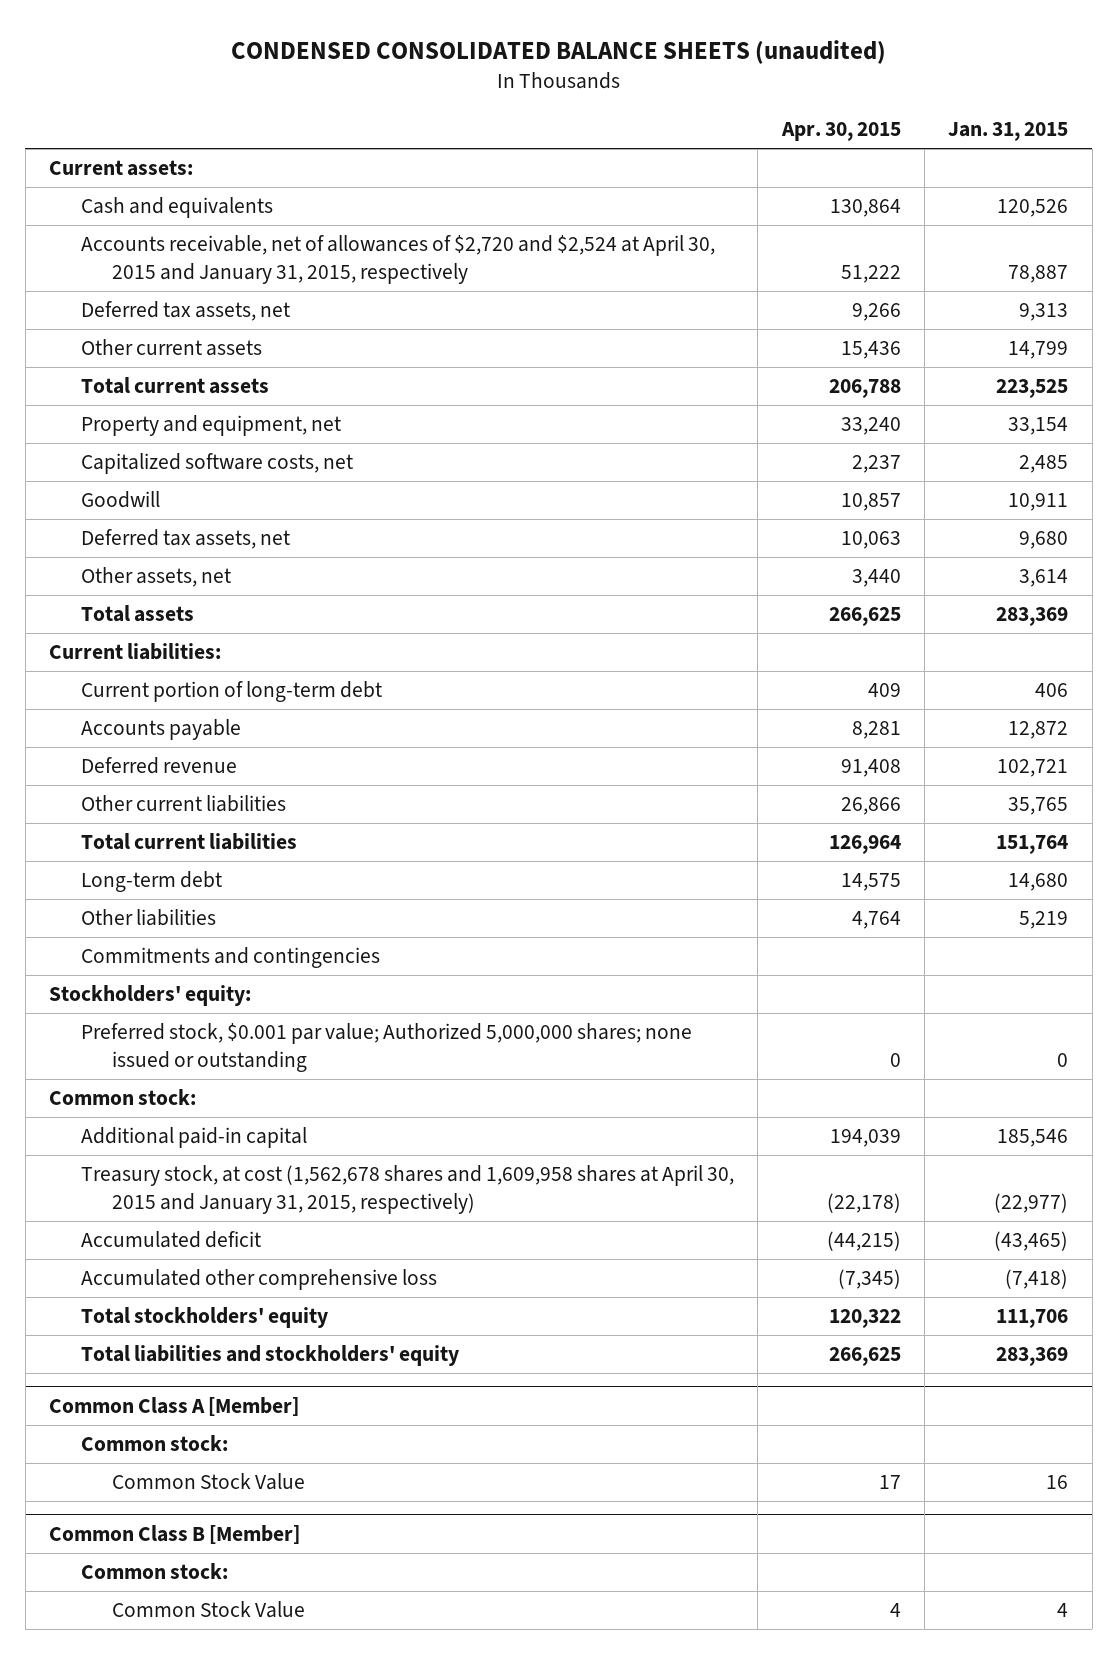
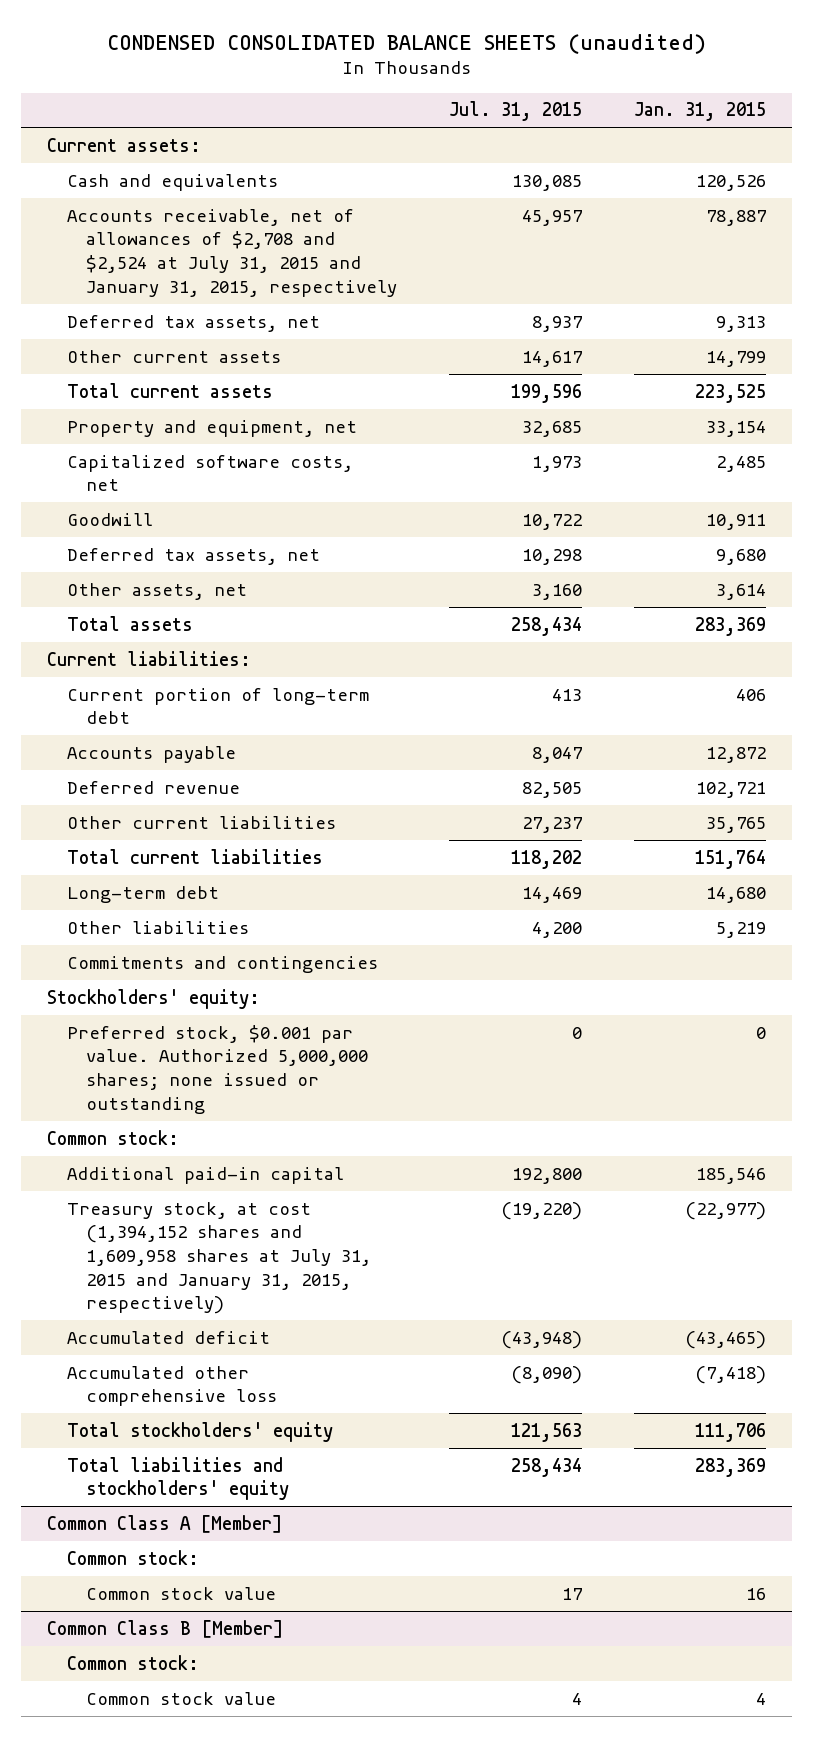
[780,121,901,141] Apr. 30, 2015 -> none
none -> [449,101,583,122] Jul. 31, 2015
[80,235,715,284] Accounts receivable, net of allowances of $2,720 and $2,524 at April 30, 2015 and January 31, 2015, respectively -> [66,208,398,297] Accounts receivable, net of allowances of $2,708 and $2,524 at July 31, 2015 and January 31, 2015, respectively
[80,1023,692,1072] Preferred stock, $0.001 par value; Authorized 5,000,000 shares; none issued or outstanding -> [66,1024,369,1114] Preferred stock, $0.001 par value. Authorized 5,000,000 shares; none issued or outstanding
[80,1165,734,1214] Treasury stock, at cost (1,562,678 shares and 1,609,958 shares at April 30, 2015 and January 31, 2015, respectively) -> [66,1201,372,1315] Treasury stock, at cost (1,394,152 shares and 1,609,958 shares at July 31, 2015 and January 31, 2015, respectively)
[112,1473,306,1491] Common Stock Value -> [86,1586,277,1600] Common stock value
[112,1601,306,1619] Common Stock Value -> [86,1691,277,1705] Common stock value

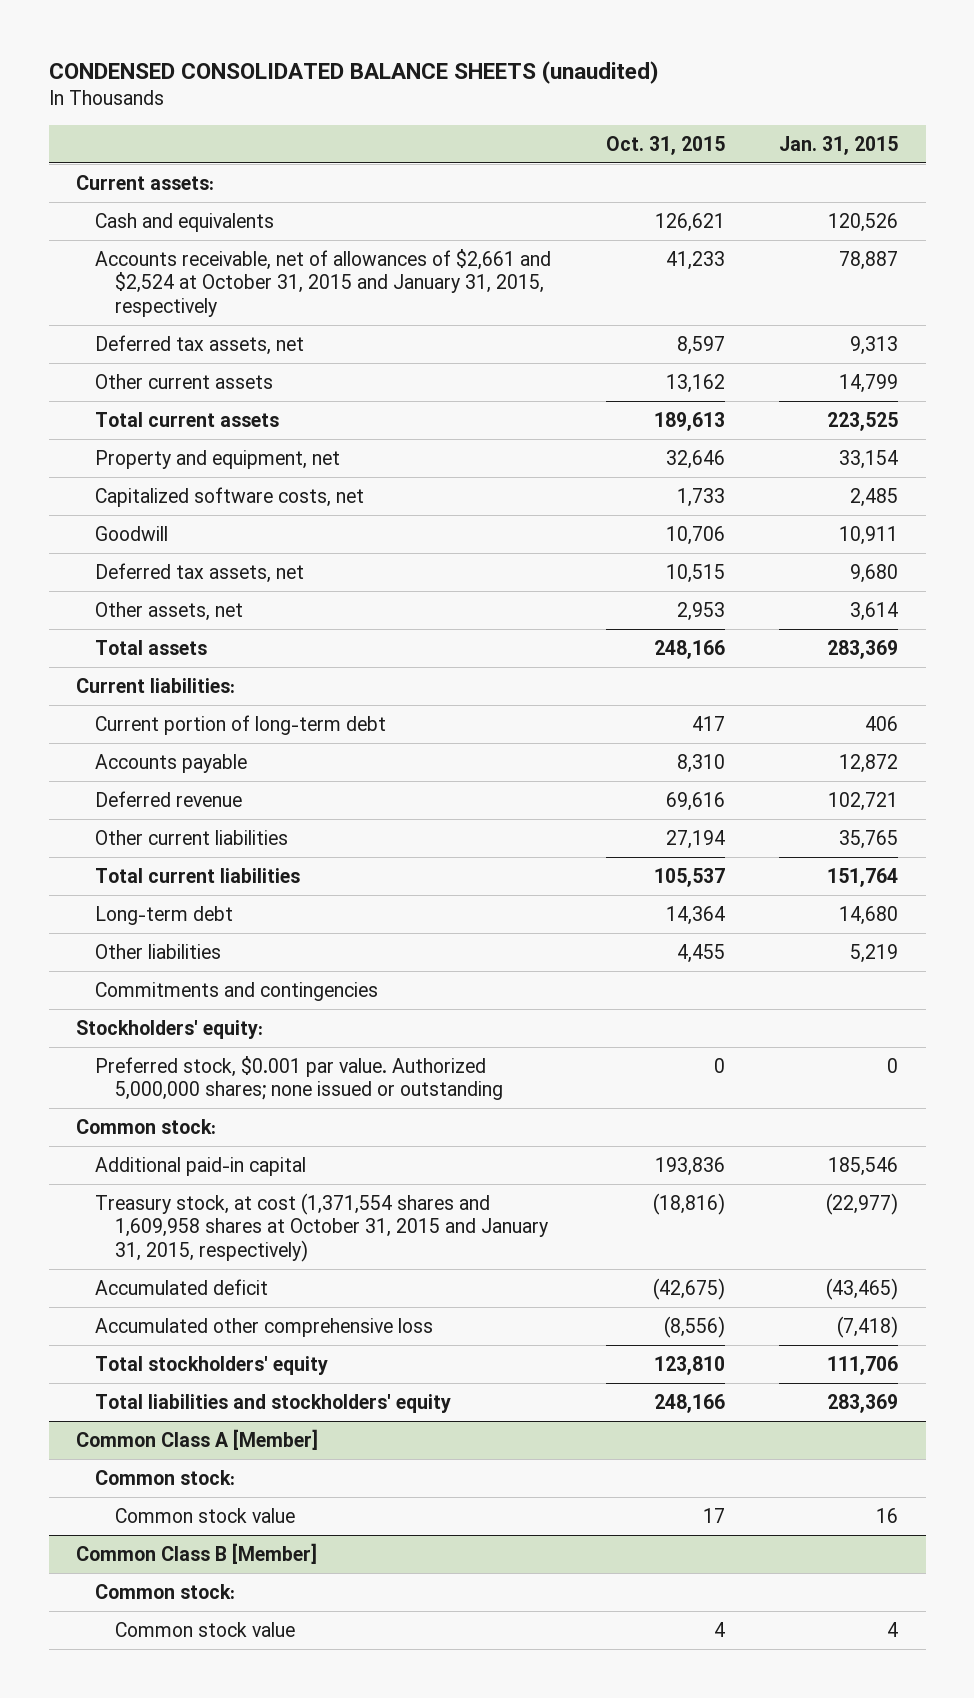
[449,101,583,122] Jul. 31, 2015 -> none
none -> [605,135,725,155] Oct. 31, 2015
[66,208,398,297] Accounts receivable, net of allowances of $2,708 and $2,524 at July 31, 2015 and January 31, 2015, respectively -> [95,248,552,318] Accounts receivable, net of allowances of $2,661 and $2,524 at October 31, 2015 and January 31, 2015, respectively
[66,1201,372,1315] Treasury stock, at cost (1,394,152 shares and 1,609,958 shares at July 31, 2015 and January 31, 2015, respectively) -> [95,1192,548,1263] Treasury stock, at cost (1,371,554 shares and 1,609,958 shares at October 31, 2015 and January 31, 2015, respectively)

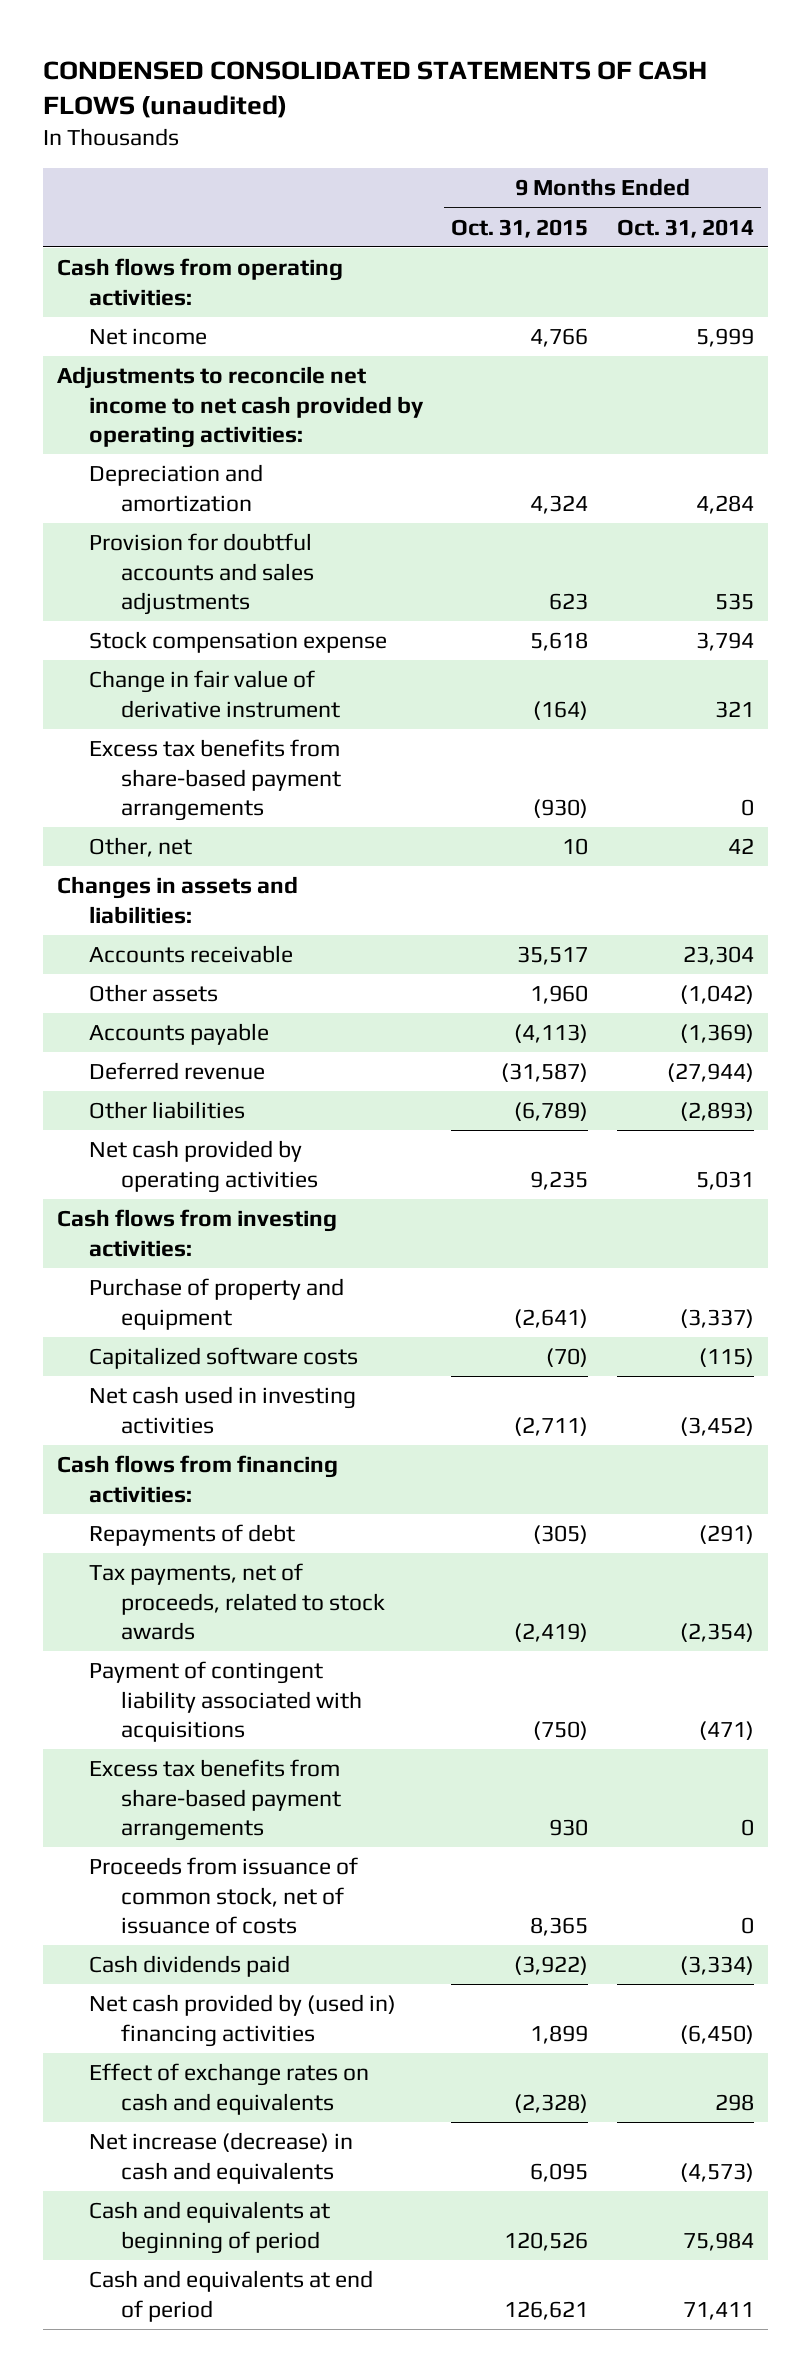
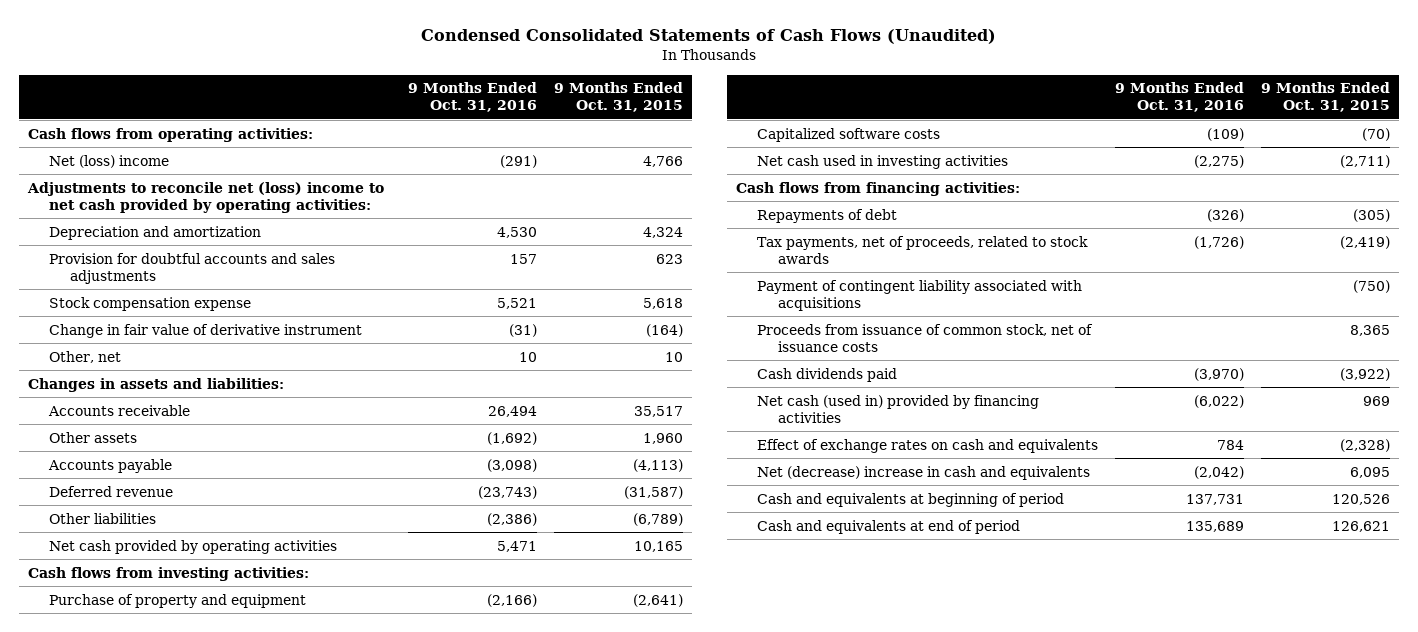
[43,60,708,119] CONDENSED CONSOLIDATED STATEMENTS OF CASH FLOWS (unaudited) -> [421,29,997,45] Condensed Consolidated Statements of Cash Flows (Unaudited)
[616,218,754,238] Oct. 31, 2014 -> none
none -> [407,82,537,113] 9 Months Ended Oct. 31, 2016
[89,328,208,346] Net income -> [49,154,170,168] Net (loss) income
[57,366,425,448] Adjustments to reconcile net income to net cash provided by operating activities: -> [27,181,385,213] Adjustments to reconcile net (loss) income to net cash provided by operating activities:
[89,739,341,821] Excess tax benefits from share-based payment arrangements -> none
[530,1170,589,1190] 9,235 -> [633,540,683,552] 10,165
[89,1759,341,1841] Excess tax benefits from share-based payment arrangements -> none
[89,1857,359,1934] Proceeds from issuance of common stock, net of issuance of costs -> [756,323,1093,352] Proceeds from issuance of common stock, net of issuance costs
[89,1994,397,2047] Net cash provided by (used in) financing activities -> [756,394,1039,423] Net cash (used in) provided by financing activities
[530,2024,589,2044] 1,899 -> [1363,395,1391,406] 969
[89,2132,354,2184] Net increase (decrease) in cash and equivalents -> [756,465,1090,480] Net (decrease) increase in cash and equivalents

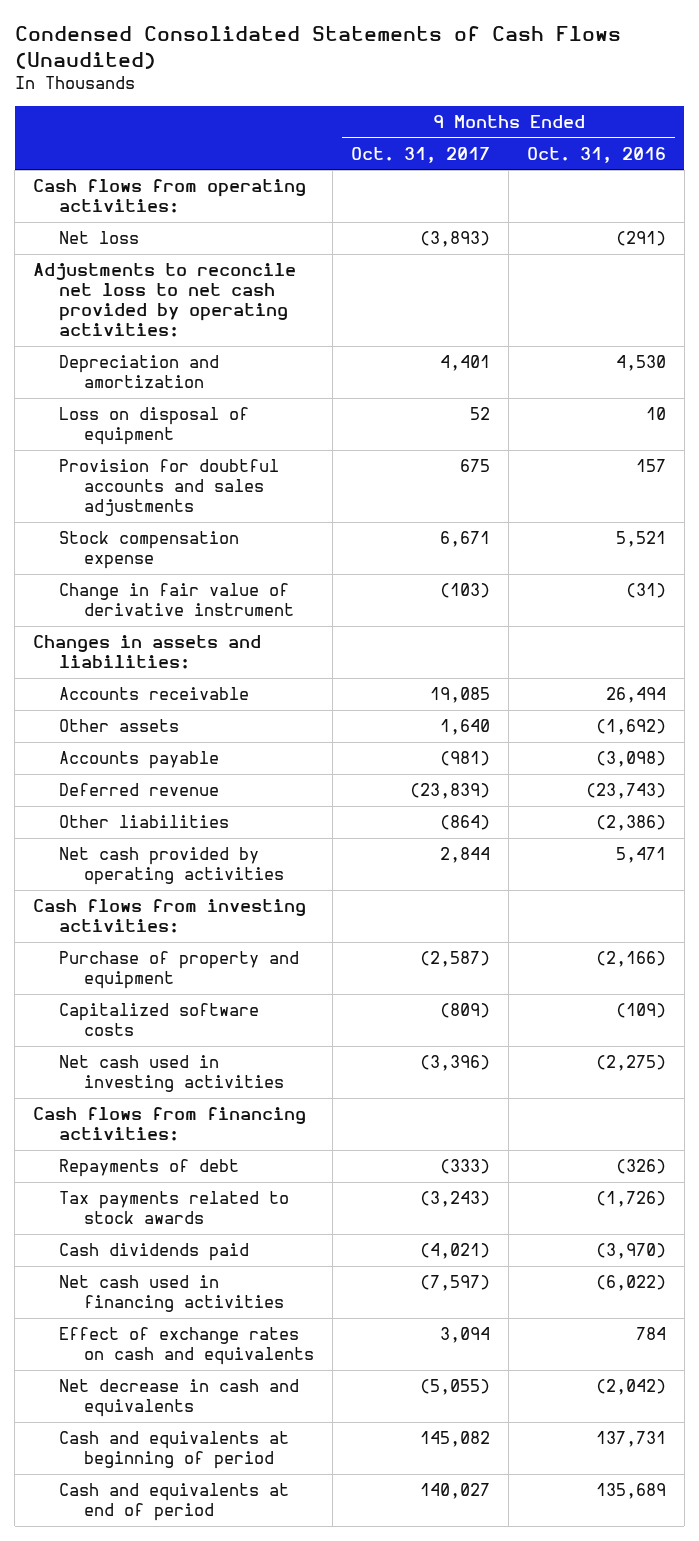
[553,82,683,113] 9 Months Ended Oct. 31, 2015 -> none
none -> [351,146,491,163] Oct. 31, 2017
[49,154,170,168] Net (loss) income -> [58,231,139,245] Net loss
[27,181,385,213] Adjustments to reconcile net (loss) income to net cash provided by operating activities: -> [33,263,297,338] Adjustments to reconcile net loss to net cash provided by operating activities:
none -> [58,407,249,446] Loss on disposal of equipment
[49,350,122,363] Other, net -> none
[756,279,1082,311] Payment of contingent liability associated with acquisitions -> none
[756,323,1093,352] Proceeds from issuance of common stock, net of issuance costs -> none
[756,235,1088,264] Tax payments, net of proceeds, related to stock awards -> [58,1191,289,1225] Tax payments related to stock awards
[756,394,1039,423] Net cash (used in) provided by financing activities -> [58,1275,285,1313] Net cash used in financing activities
[756,465,1090,480] Net (decrease) increase in cash and equivalents -> [58,1379,299,1418] Net decrease in cash and equivalents

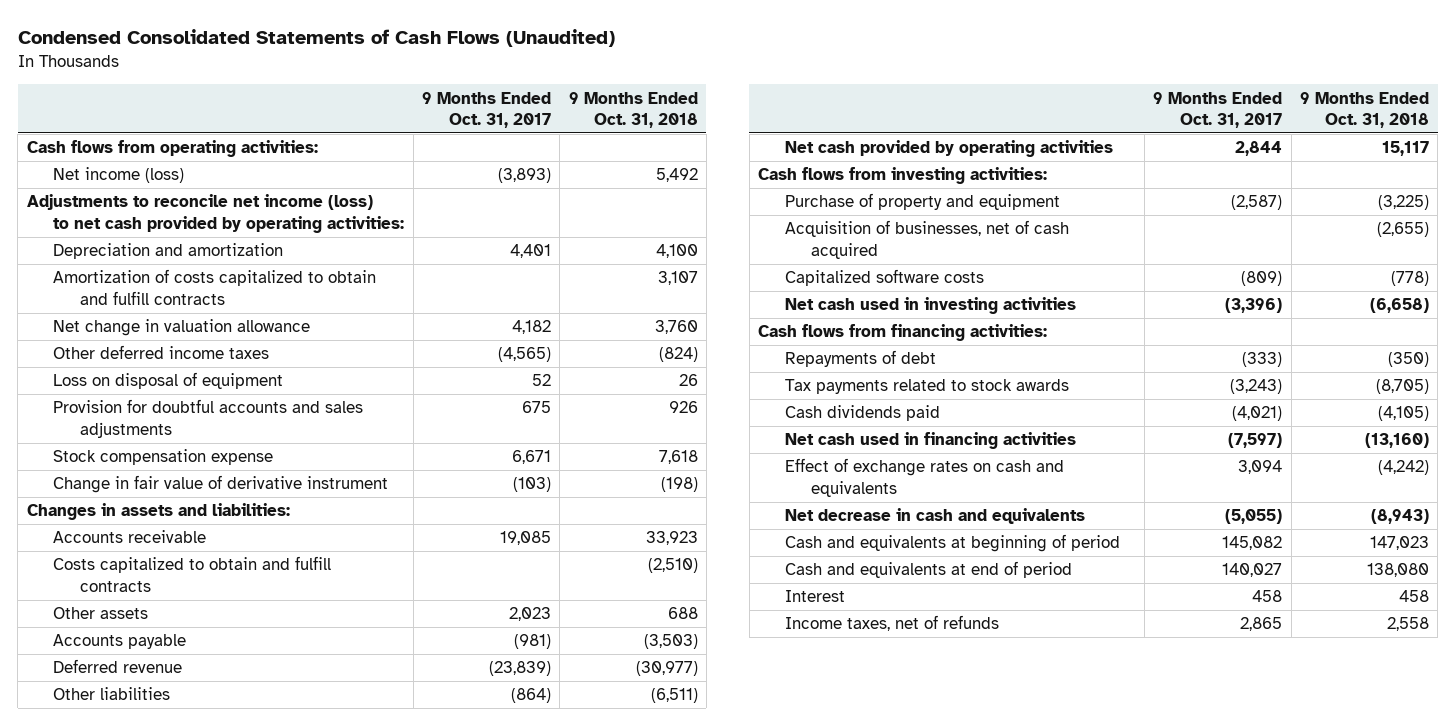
[527,146,667,163] Oct. 31, 2016 -> none
none -> [568,91,698,129] 9 Months Ended Oct. 31, 2018
[58,231,139,245] Net loss -> [53,167,185,184] Net income (loss)
[33,263,297,338] Adjustments to reconcile net loss to net cash provided by operating activities: -> [26,194,405,233] Adjustments to reconcile net income (loss) to net cash provided by operating activities:
none -> [53,269,377,305] Amortization of costs capitalized to obtain and fulfill contracts
none -> [53,319,311,337] Net change in valuation allowance
none -> [53,345,270,360] Other deferred income taxes
none -> [53,556,332,592] Costs capitalized to obtain and fulfill contracts
[440,719,491,736] 1,640 -> [509,607,552,622] 2,023
none -> [784,220,1069,259] Acquisition of businesses, net of cash acquired
none -> [784,590,845,603] Interest
none -> [784,615,999,632] Income taxes, net of refunds

